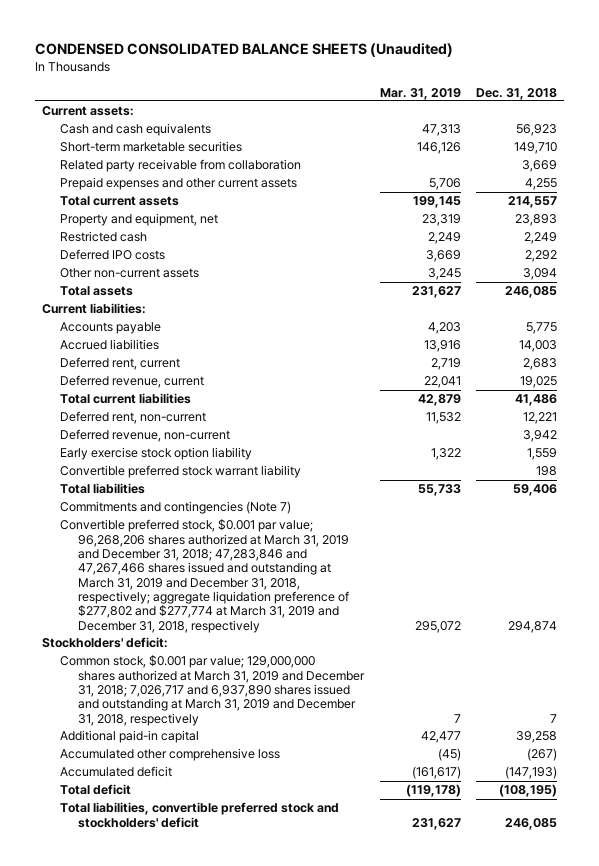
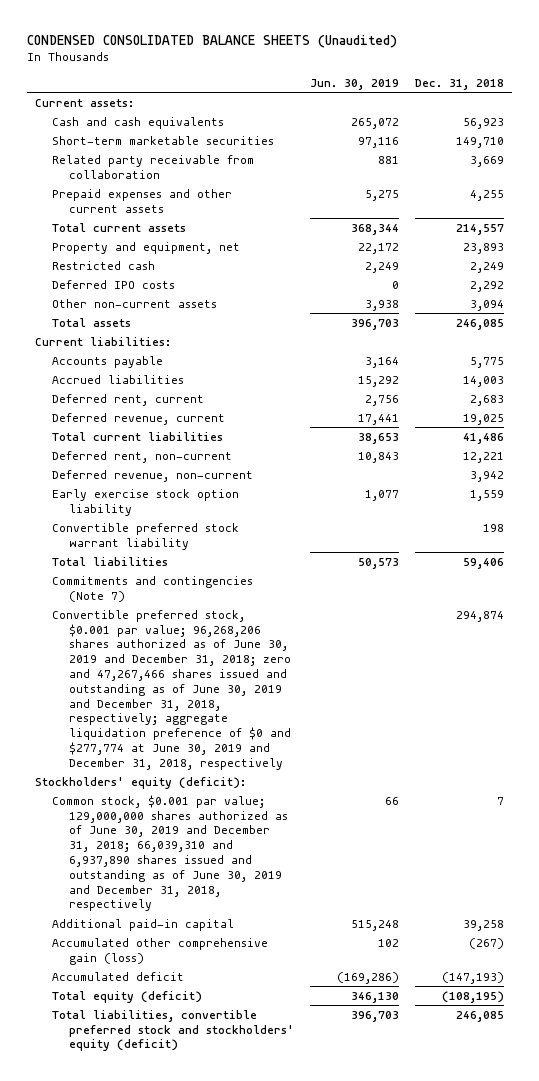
[379,87,461,100] Mar. 31, 2019 -> none
none -> [309,78,399,90] Jun. 30, 2019
[60,519,350,633] Convertible preferred stock, $0.001 par value; 96,268,206 shares authorized at March 31, 2019 and December 31, 2018; 47,283,846 and 47,267,466 shares issued and outstanding at March 31, 2019 and December 31, 2018, respectively; aggregate liquidation preference of $277,802 and $277,774 at March 31, 2019 and December 31, 2018, respectively -> [51,609,291,770] Convertible preferred stock, $0.001 par value; 96,268,206 shares authorized as of June 30, 2019 and December 31, 2018; zero and 47,267,466 shares issued and outstanding as of June 30, 2019 and December 31, 2018, respectively; aggregate liquidation preference of $0 and $277,774 at June 30, 2019 and December 31, 2018, respectively
[42,637,169,649] Stockholders' deficit: -> [34,776,246,789] Stockholders' equity (deficit):
[60,655,366,726] Common stock, $0.001 par value; 129,000,000 shares authorized at March 31, 2019 and December 31, 2018; 7,026,717 and 6,937,890 shares issued and outstanding at March 31, 2019 and December 31, 2018, respectively -> [51,794,288,912] Common stock, $0.001 par value; 129,000,000 shares authorized as of June 30, 2019 and December 31, 2018; 66,039,310 and 6,937,890 shares issued and outstanding as of June 30, 2019 and December 31, 2018, respectively
[60,748,281,762] Accumulated other comprehensive loss -> [51,937,268,965] Accumulated other comprehensive gain (loss)
[60,784,132,796] Total deficit -> [51,990,202,1003] Total equity (deficit)
[60,802,340,828] Total liabilities, convertible preferred stock and stockholders' deficit -> [51,1009,294,1052] Total liabilities, convertible preferred stock and stockholders' equity (deficit)

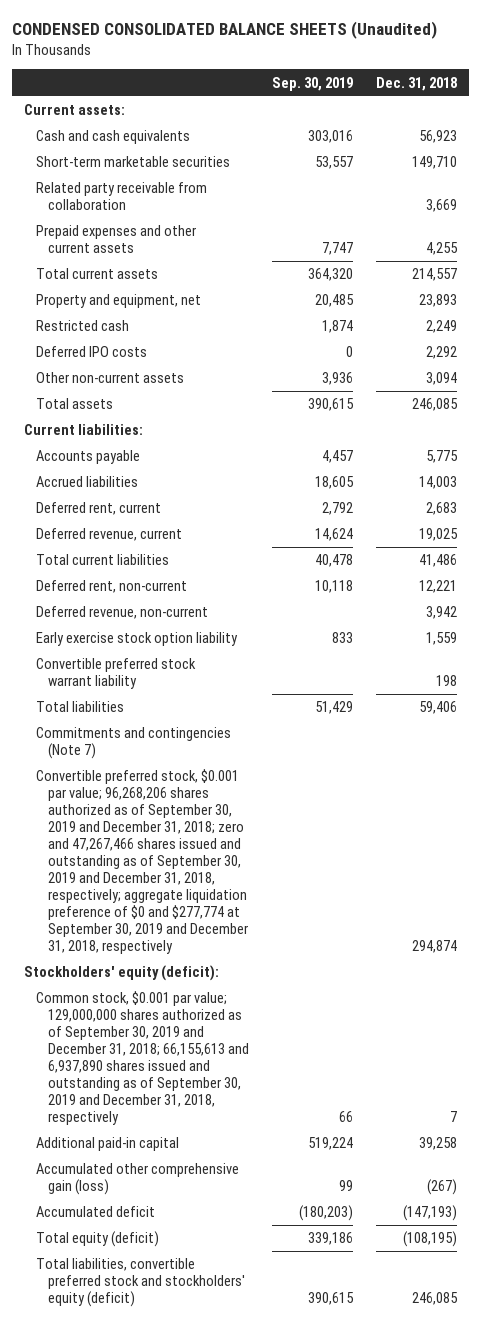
[309,78,399,90] Jun. 30, 2019 -> none
none -> [271,76,353,91] Sep. 30, 2019
[51,609,291,770] Convertible preferred stock, $0.001 par value; 96,268,206 shares authorized as of June 30, 2019 and December 31, 2018; zero and 47,267,466 shares issued and outstanding as of June 30, 2019 and December 31, 2018, respectively; aggregate liquidation preference of $0 and $277,774 at June 30, 2019 and December 31, 2018, respectively -> [35,769,248,955] Convertible preferred stock, $0.001 par value; 96,268,206 shares authorized as of September 30, 2019 and December 31, 2018; zero and 47,267,466 shares issued and outstanding as of September 30, 2019 and December 31, 2018, respectively; aggregate liquidation preference of $0 and $277,774 at September 30, 2019 and December 31, 2018, respectively
[51,794,288,912] Common stock, $0.001 par value; 129,000,000 shares authorized as of June 30, 2019 and December 31, 2018; 66,039,310 and 6,937,890 shares issued and outstanding as of June 30, 2019 and December 31, 2018, respectively -> [35,991,249,1126] Common stock, $0.001 par value; 129,000,000 shares authorized as of September 30, 2019 and December 31, 2018; 66,155,613 and 6,937,890 shares issued and outstanding as of September 30, 2019 and December 31, 2018, respectively

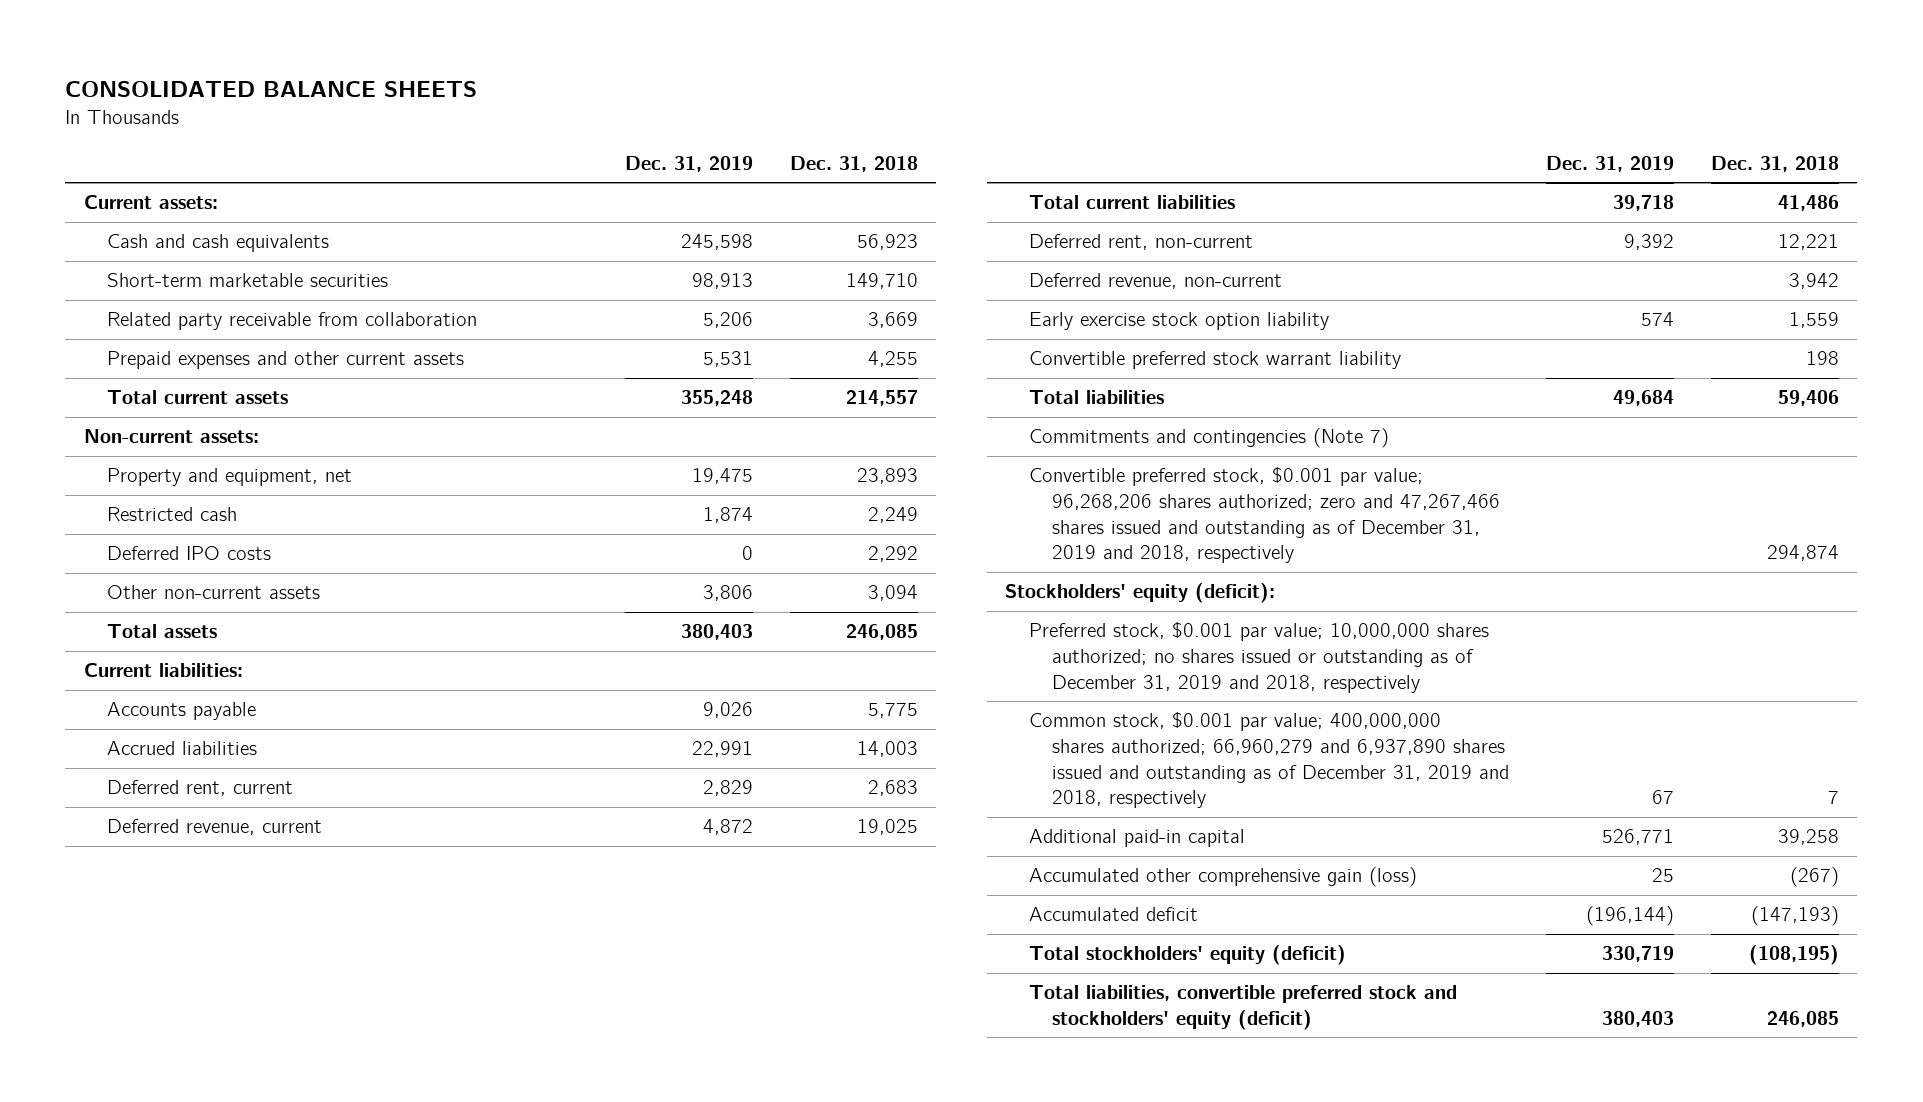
[11,20,437,39] CONDENSED CONSOLIDATED BALANCE SHEETS (Unaudited) -> [65,80,478,97] CONSOLIDATED BALANCE SHEETS
[271,76,353,91] Sep. 30, 2019 -> none
none -> [624,156,753,173] Dec. 31, 2019
none -> [83,429,259,444] Non-current assets:
[35,769,248,955] Convertible preferred stock, $0.001 par value; 96,268,206 shares authorized as of September 30, 2019 and December 31, 2018; zero and 47,267,466 shares issued and outstanding as of September 30, 2019 and December 31, 2018, respectively; aggregate liquidation preference of $0 and $277,774 at September 30, 2019 and December 31, 2018, respectively -> [1028,467,1501,564] Convertible preferred stock, $0.001 par value; 96,268,206 shares authorized; zero and 47,267,466 shares issued and outstanding as of December 31, 2019 and 2018, respectively
none -> [1028,622,1489,693] Preferred stock, $0.001 par value; 10,000,000 shares authorized; no shares issued or outstanding as of December 31, 2019 and 2018, respectively
[35,991,249,1126] Common stock, $0.001 par value; 129,000,000 shares authorized as of September 30, 2019 and December 31, 2018; 66,155,613 and 6,937,890 shares issued and outstanding as of September 30, 2019 and December 31, 2018, respectively -> [1028,712,1510,809] Common stock, $0.001 par value; 400,000,000 shares authorized; 66,960,279 and 6,937,890 shares issued and outstanding as of December 31, 2019 and 2018, respectively
[35,1231,159,1248] Total equity (deficit) -> [1028,945,1346,966] Total stockholders' equity (deficit)

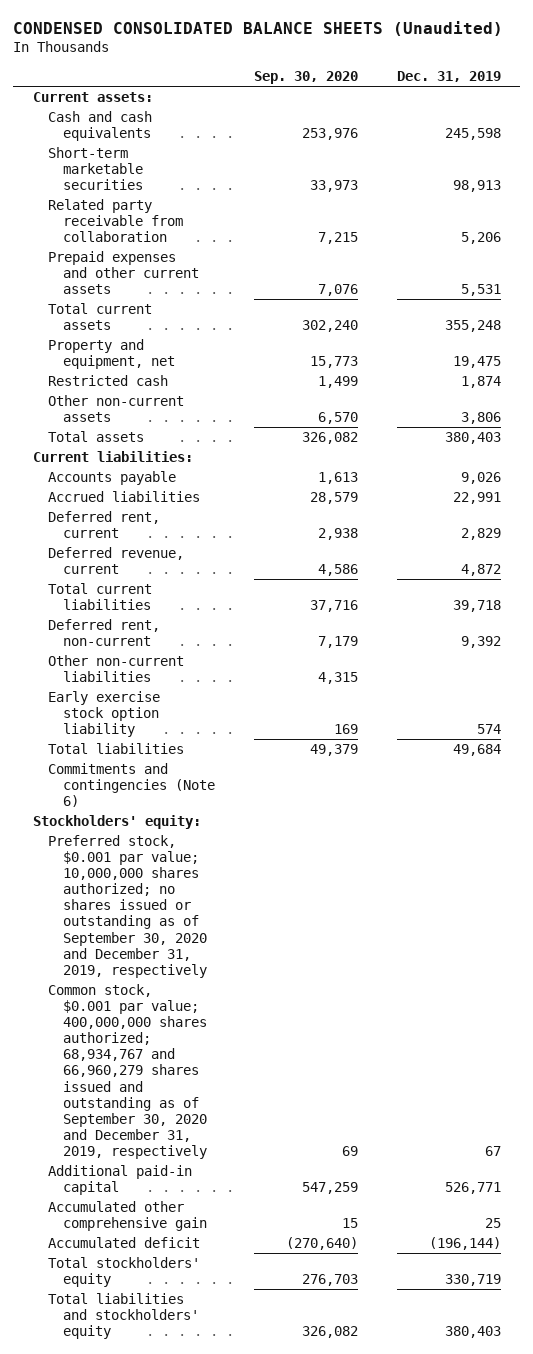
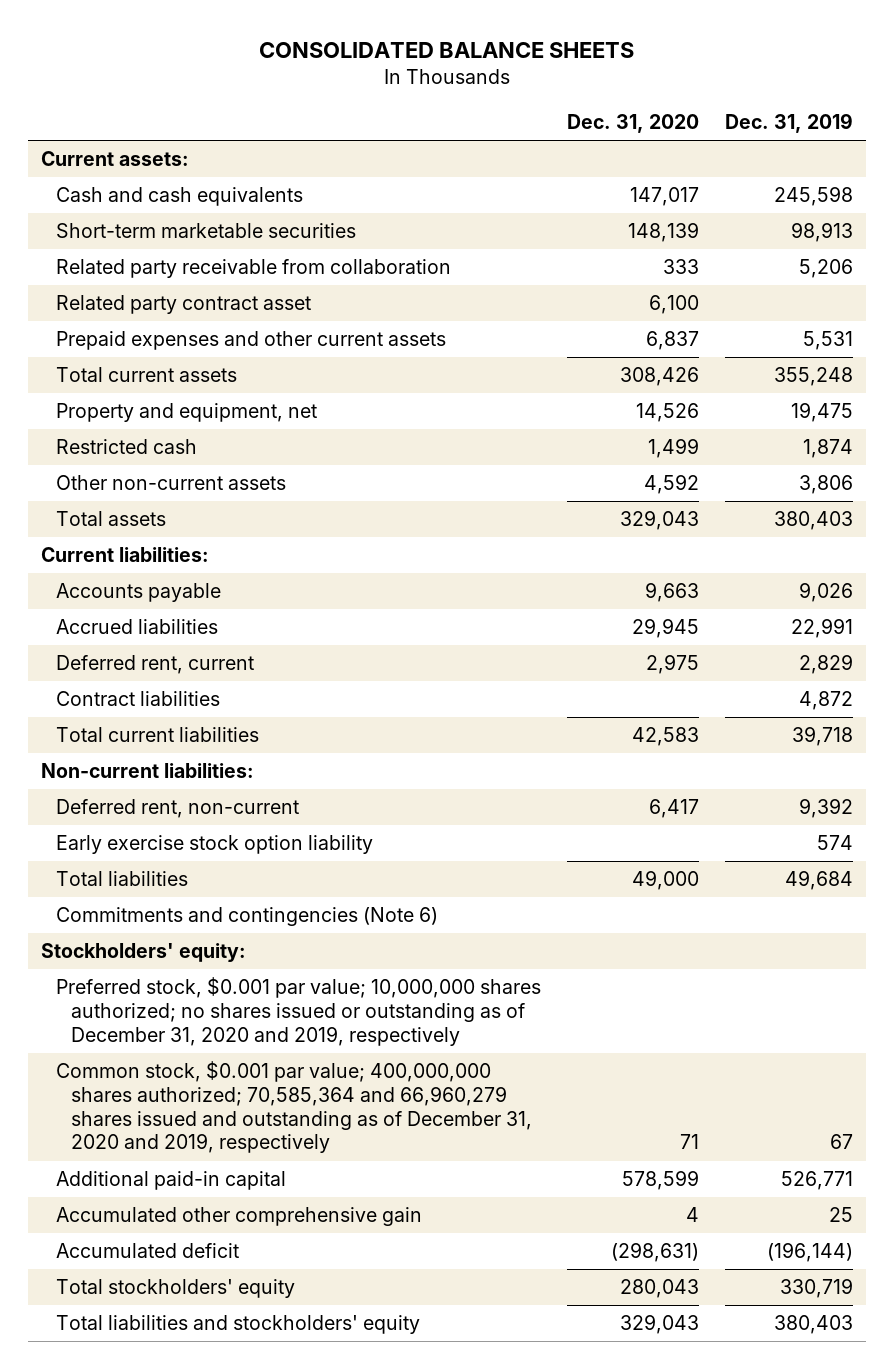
[13,21,504,37] CONDENSED CONSOLIDATED BALANCE SHEETS (Unaudited) -> [259,42,635,59] CONSOLIDATED BALANCE SHEETS
[253,71,358,85] Sep. 30, 2020 -> none
none -> [567,113,700,133] Dec. 31, 2020
none -> [56,295,312,315] Related party contract asset
[47,547,184,575] Deferred revenue, current -> [56,691,221,707] Contract liabilities
none -> [41,763,255,779] Non-current liabilities:
[47,655,184,683] Other non-current liabilities -> none
[47,835,207,978] Preferred stock, $0.001 par value; 10,000,000 shares authorized; no shares issued or outstanding as of September 30, 2020 and December 31, 2019, respectively -> [56,977,542,1046] Preferred stock, $0.001 par value; 10,000,000 shares authorized; no shares issued or outstanding as of December 31, 2020 and 2019, respectively
[47,984,207,1159] Common stock, $0.001 par value; 400,000,000 shares authorized; 68,934,767 and 66,960,279 shares issued and outstanding as of September 30, 2020 and December 31, 2019, respectively -> [56,1061,533,1154] Common stock, $0.001 par value; 400,000,000 shares authorized; 70,585,364 and 66,960,279 shares issued and outstanding as of December 31, 2020 and 2019, respectively

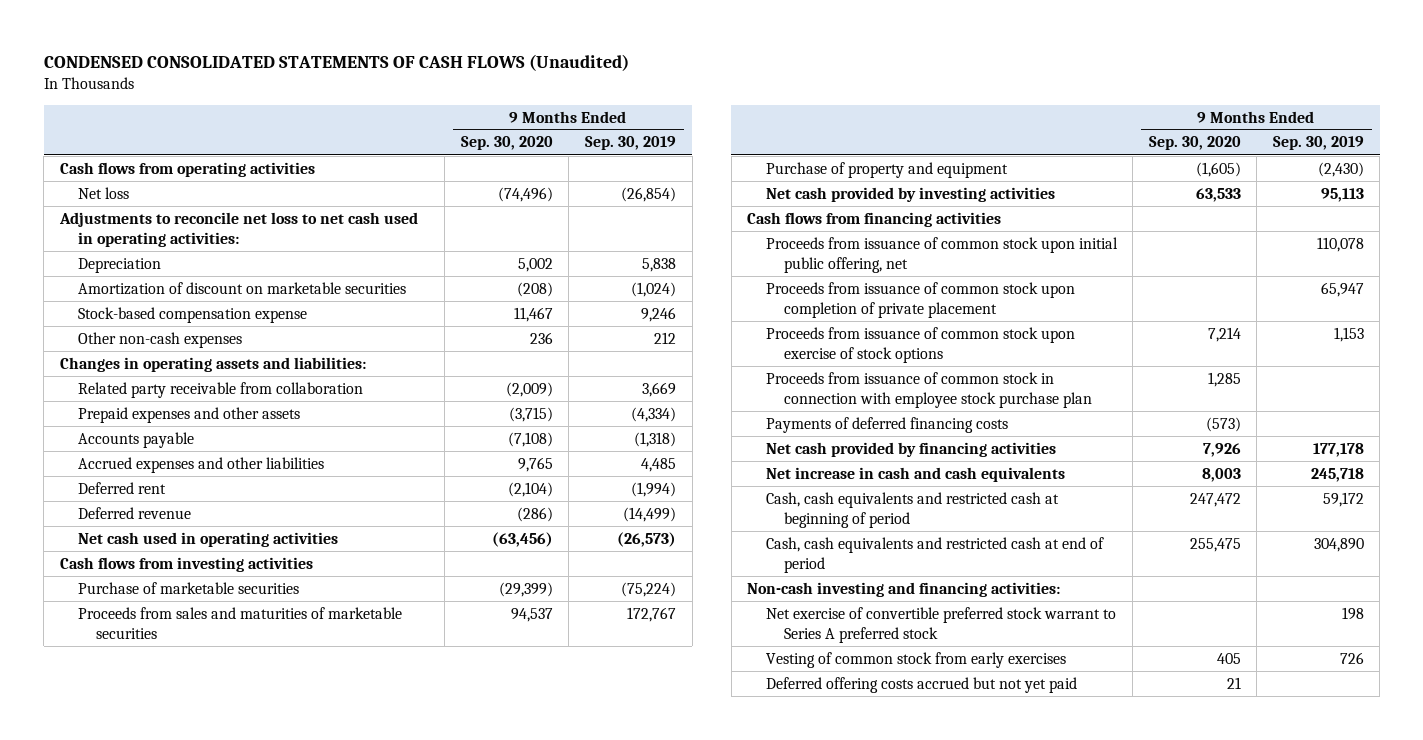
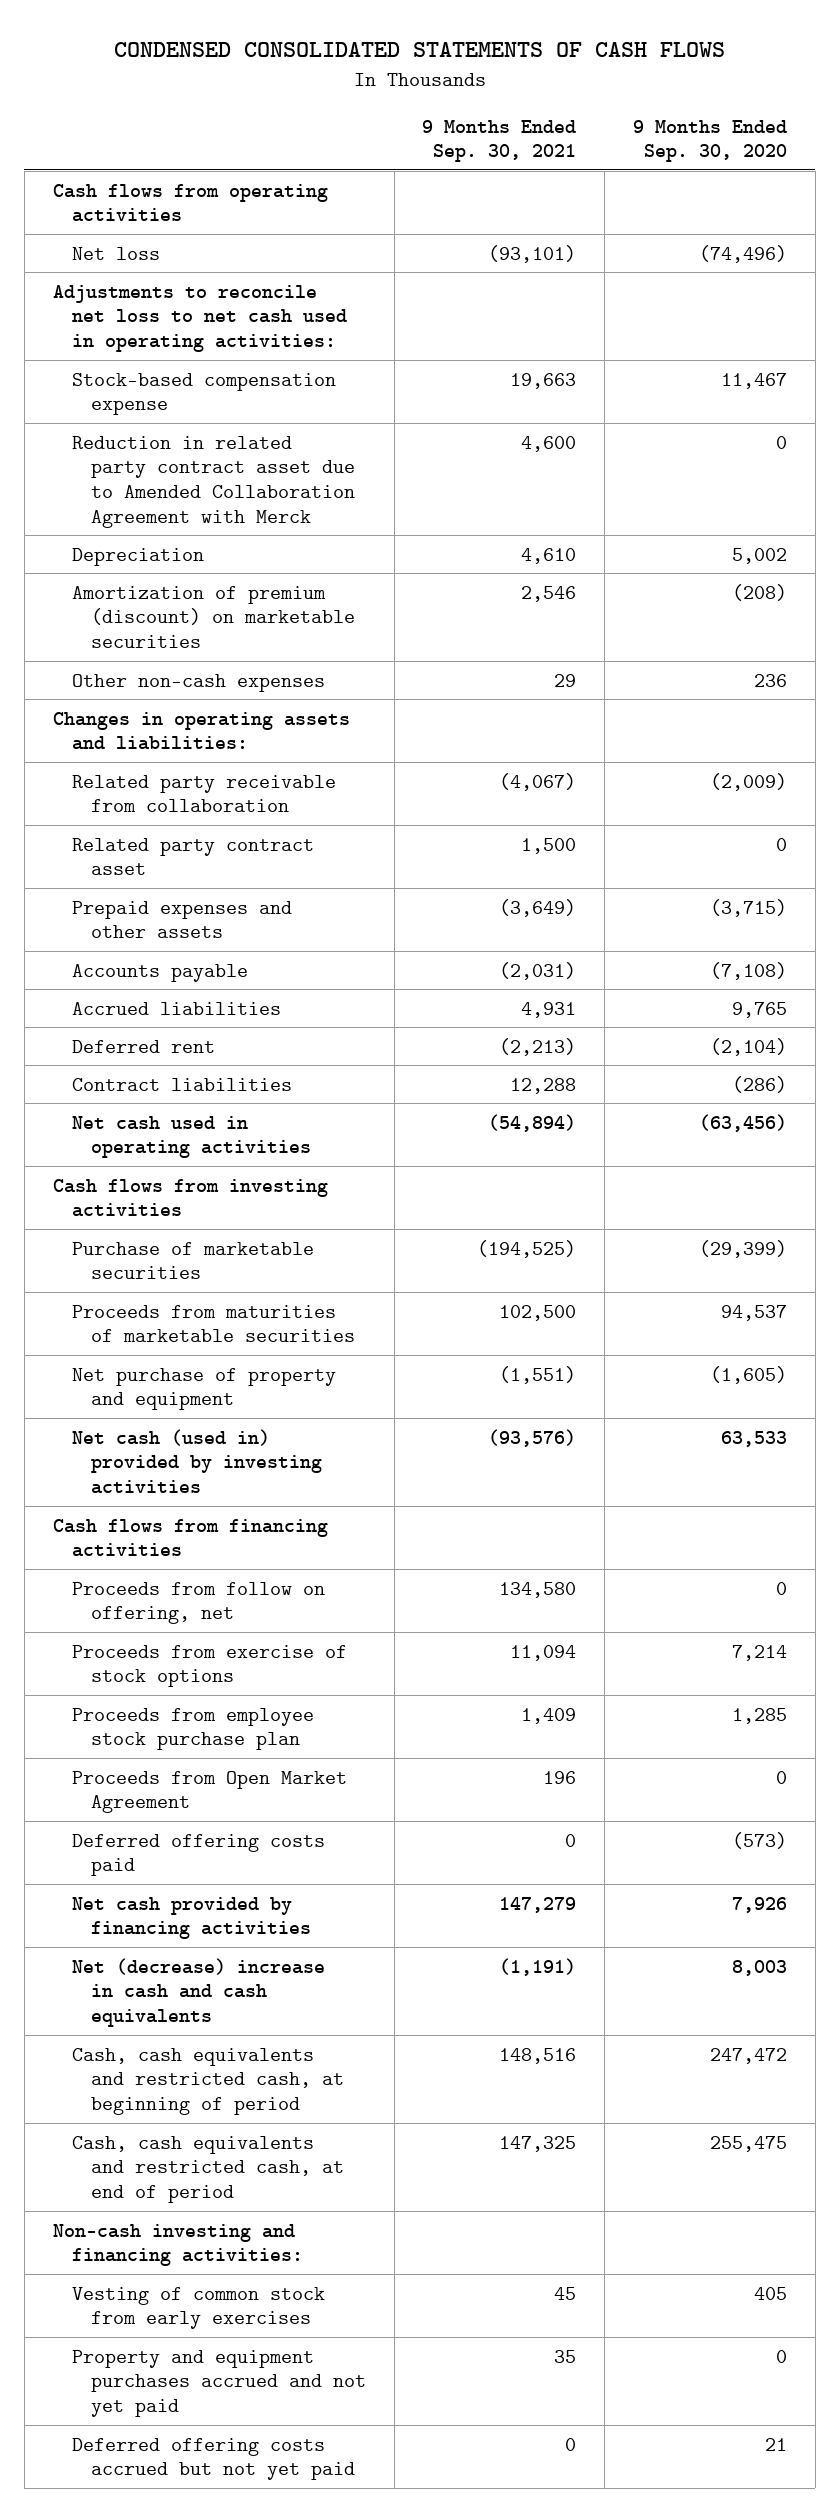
[43,53,629,71] CONDENSED CONSOLIDATED STATEMENTS OF CASH FLOWS (Unaudited) -> [113,42,725,58] CONDENSED CONSOLIDATED STATEMENTS OF CASH FLOWS
[584,136,676,151] Sep. 30, 2019 -> none
none -> [422,119,577,163] 9 Months Ended Sep. 30, 2021
[77,281,406,295] Amortization of discount on marketable securities -> none
none -> [71,435,355,528] Reduction in related party contract asset due to Amended Collaboration Agreement with Merck
[77,257,161,273] Depreciation -> [71,547,204,566] Depreciation
none -> [71,585,355,649] Amortization of premium (discount) on marketable securities
none -> [71,837,314,876] Related party contract asset
[77,456,324,473] Accrued expenses and other liabilities -> [71,1001,281,1015] Accrued liabilities
[77,506,191,519] Deferred revenue -> [71,1077,292,1091] Contract liabilities
[77,606,402,639] Proceeds from sales and maturities of marketable securities -> [71,1304,355,1343] Proceeds from maturities of marketable securities
[765,161,1008,178] Purchase of property and equipment -> [71,1367,336,1411] Net purchase of property and equipment
[765,186,1055,202] Net cash provided by investing activities -> [71,1428,322,1495] Net cash (used in) provided by investing activities
[765,236,1118,273] Proceeds from issuance of common stock upon initial public offering, net -> none
[765,281,1075,318] Proceeds from issuance of common stock upon completion of private placement -> none
none -> [71,1581,325,1625] Proceeds from follow on offering, net
[765,326,1075,363] Proceeds from issuance of common stock upon exercise of stock options -> [71,1644,347,1688] Proceeds from exercise of stock options
[765,371,1092,408] Proceeds from issuance of common stock in connection with employee stock purchase plan -> [71,1707,314,1751] Proceeds from employee stock purchase plan
none -> [71,1770,347,1814] Proceeds from Open Market Agreement
[765,416,1008,433] Payments of deferred financing costs -> [71,1833,325,1877] Deferred offering costs paid
[765,466,1065,482] Net increase in cash and cash equivalents -> [71,1957,325,2028] Net (decrease) increase in cash and cash equivalents
[765,491,1059,528] Cash, cash equivalents and restricted cash at beginning of period -> [71,2047,344,2116] Cash, cash equivalents and restricted cash, at beginning of period
[765,536,1104,573] Cash, cash equivalents and restricted cash at end of period -> [71,2135,344,2204] Cash, cash equivalents and restricted cash, at end of period
[765,606,1116,643] Net exercise of convertible preferred stock warrant to Series A preferred stock -> none
none -> [71,2349,366,2418] Property and equipment purchases accrued and not yet paid

